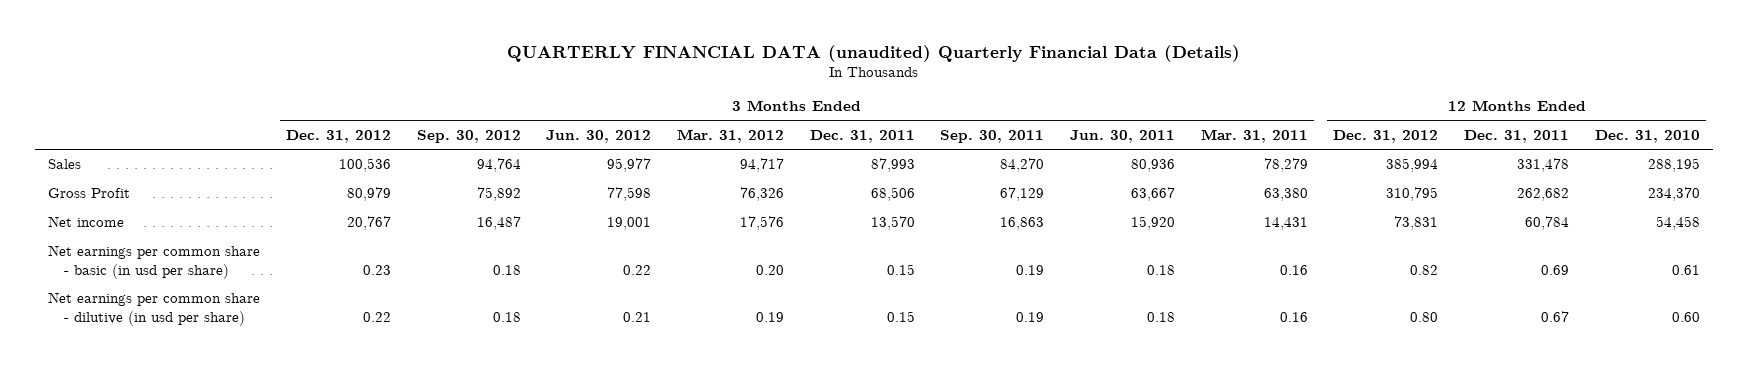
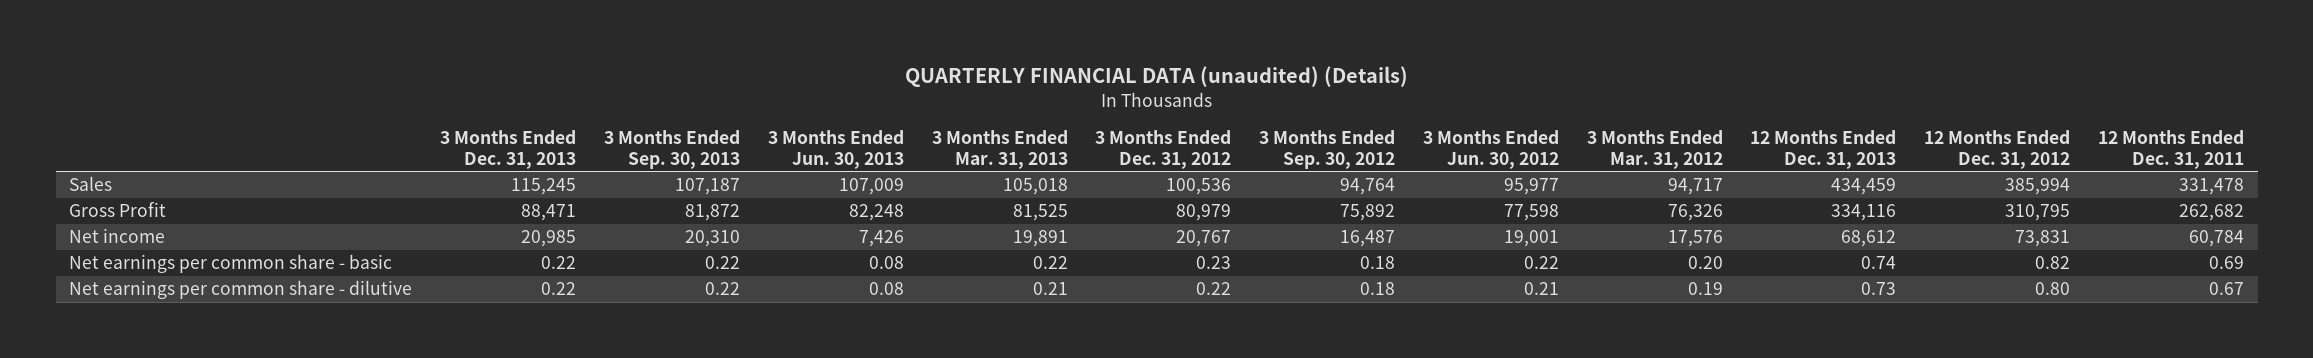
[507,44,1241,62] QUARTERLY FINANCIAL DATA (unaudited) Quarterly Financial Data (Details) -> [904,65,1408,87] QUARTERLY FINANCIAL DATA (unaudited) (Details)
[809,129,915,143] Dec. 31, 2011 -> none
[940,129,1045,143] Sep. 30, 2011 -> none
[1070,129,1176,143] Jun. 30, 2011 -> none
[1200,128,1308,143] Mar. 31, 2011 -> none
[1594,129,1700,143] Dec. 31, 2010 -> none
none -> [440,129,577,169] 3 Months Ended Dec. 31, 2013
none -> [603,129,740,169] 3 Months Ended Sep. 30, 2013
none -> [767,129,904,169] 3 Months Ended Jun. 30, 2013
none -> [931,129,1068,169] 3 Months Ended Mar. 31, 2013
none -> [1750,129,1897,169] 12 Months Ended Dec. 31, 2013
[48,245,261,279] Net earnings per common share - basic (in usd per share) -> [69,254,393,274] Net earnings per common share - basic
[48,292,261,326] Net earnings per common share - dilutive (in usd per share) -> [69,280,413,300] Net earnings per common share - dilutive

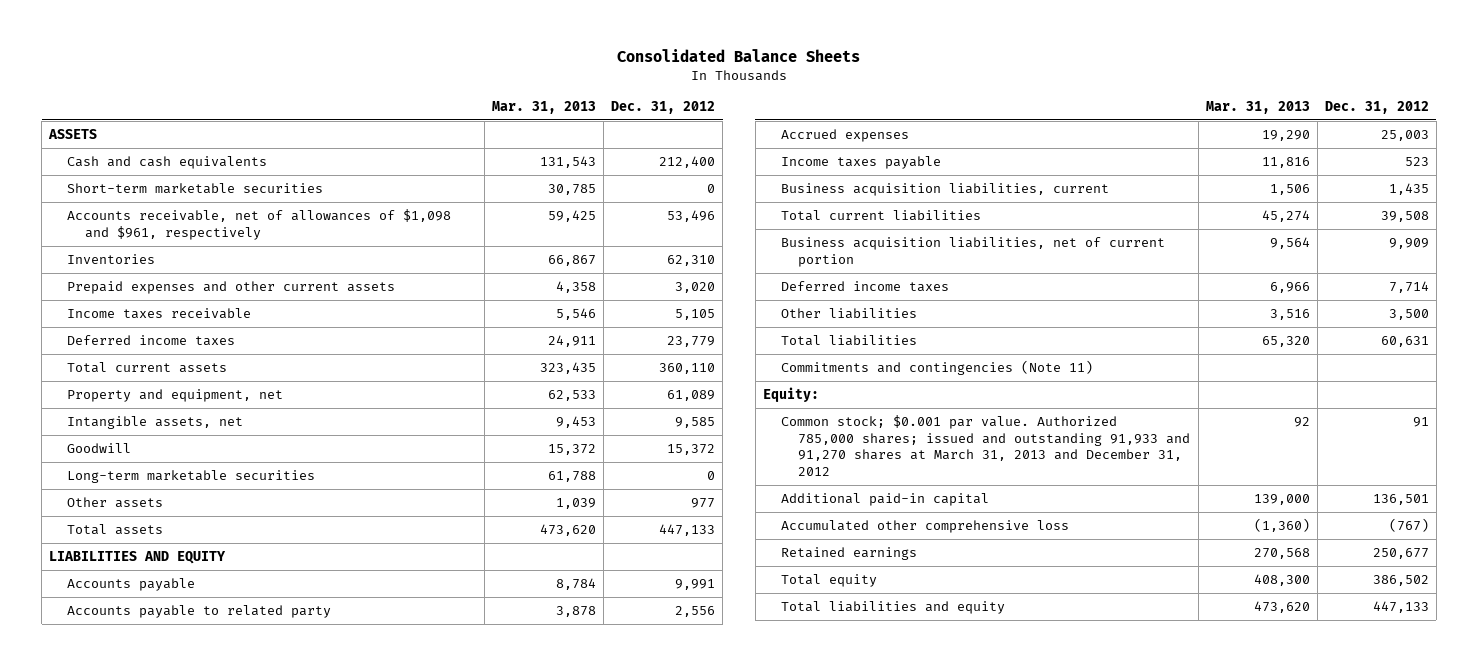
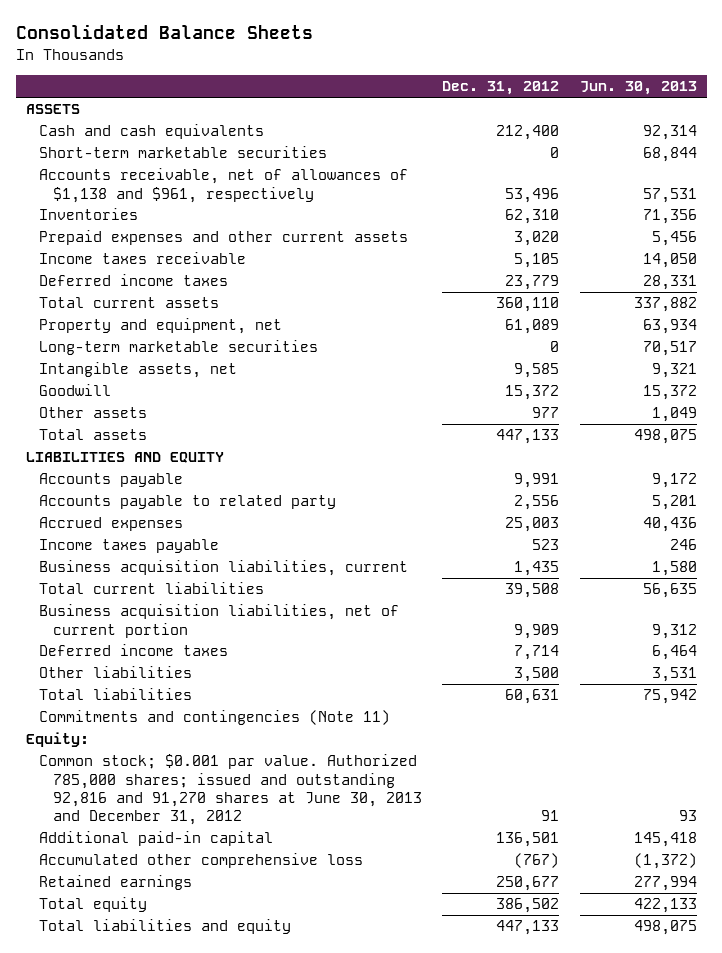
[491,100,596,114] Mar. 31, 2013 -> none
none -> [579,81,697,96] Jun. 30, 2013
[66,208,451,240] Accounts receivable, net of allowances of $1,098 and $961, respectively -> [39,168,409,203] Accounts receivable, net of allowances of $1,138 and $961, respectively
[66,469,315,483] Long-term marketable securities -> [39,340,319,356] Long-term marketable securities
[780,414,1191,477] Common stock; $0.001 par value. Authorized 785,000 shares; issued and outstanding 91,933 and 91,270 shares at March 31, 2013 and December 31, 2012 -> [39,754,423,825] Common stock; $0.001 par value. Authorized 785,000 shares; issued and outstanding 92,816 and 91,270 shares at June 30, 2013 and December 31, 2012

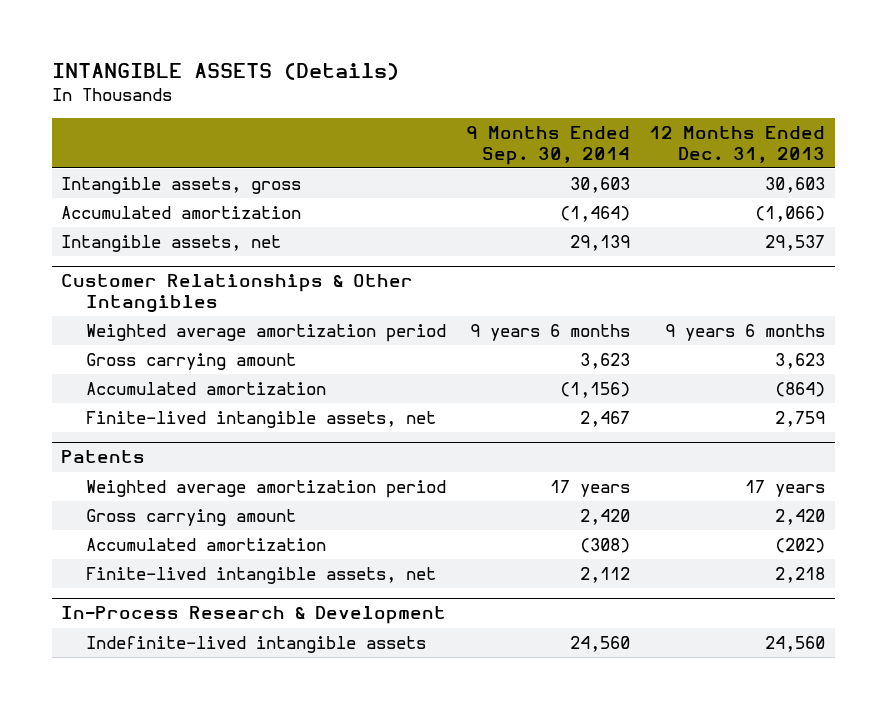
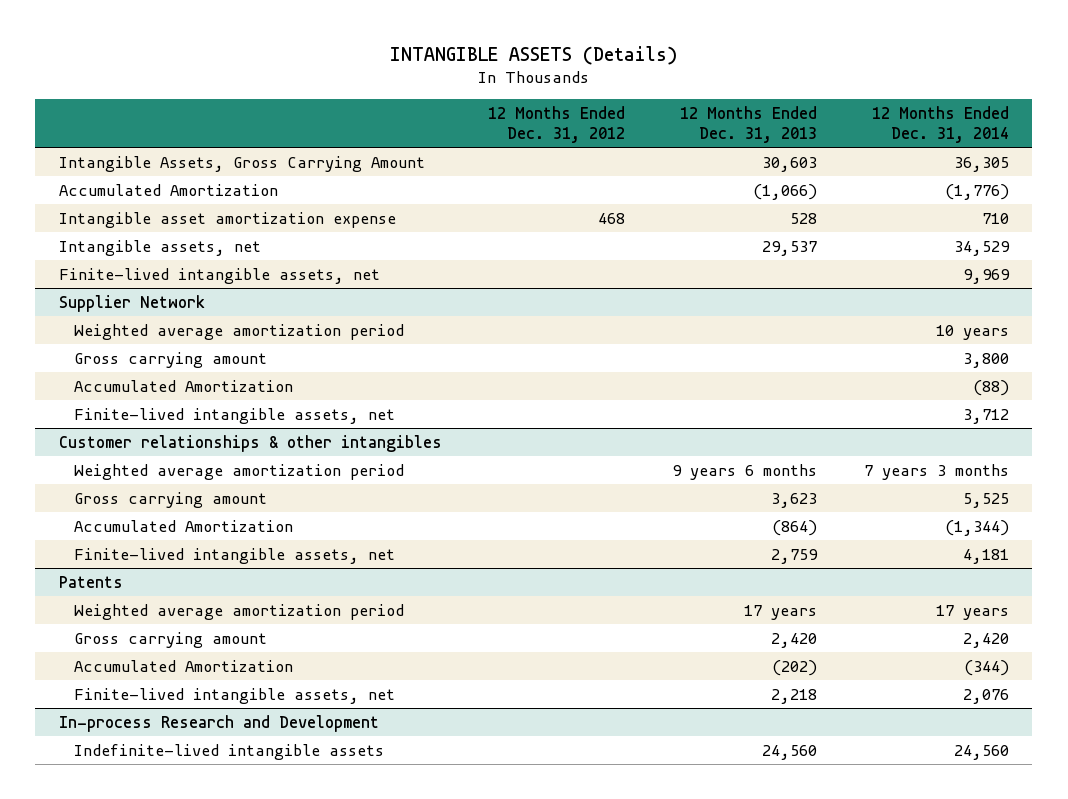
[465,126,630,165] 9 Months Ended Sep. 30, 2014 -> none
none -> [488,106,626,143] 12 Months Ended Dec. 31, 2012
none -> [871,106,1009,143] 12 Months Ended Dec. 31, 2014
[61,177,302,195] Intangible assets, gross -> [58,155,425,172] Intangible Assets, Gross Carrying Amount
[61,206,302,220] Accumulated amortization -> [58,183,278,196] Accumulated Amortization
none -> [58,211,396,228] Intangible asset amortization expense
none -> [58,267,380,284] Finite-lived intangible assets, net
none -> [58,294,205,312] Supplier Network
none -> [73,323,404,340] Weighted average amortization period
none -> [73,351,267,368] Gross carrying amount
none -> [73,379,293,392] Accumulated Amortization
none -> [73,407,395,424] Finite-lived intangible assets, net
[61,274,414,313] Customer Relationships & Other Intangibles -> [58,434,442,452] Customer relationships & other intangibles
[86,382,327,396] Accumulated amortization -> [73,519,293,532] Accumulated Amortization
[86,538,327,552] Accumulated amortization -> [73,659,293,672] Accumulated Amortization
[61,606,447,625] In-Process Research & Development -> [58,714,379,732] In-process Research and Development

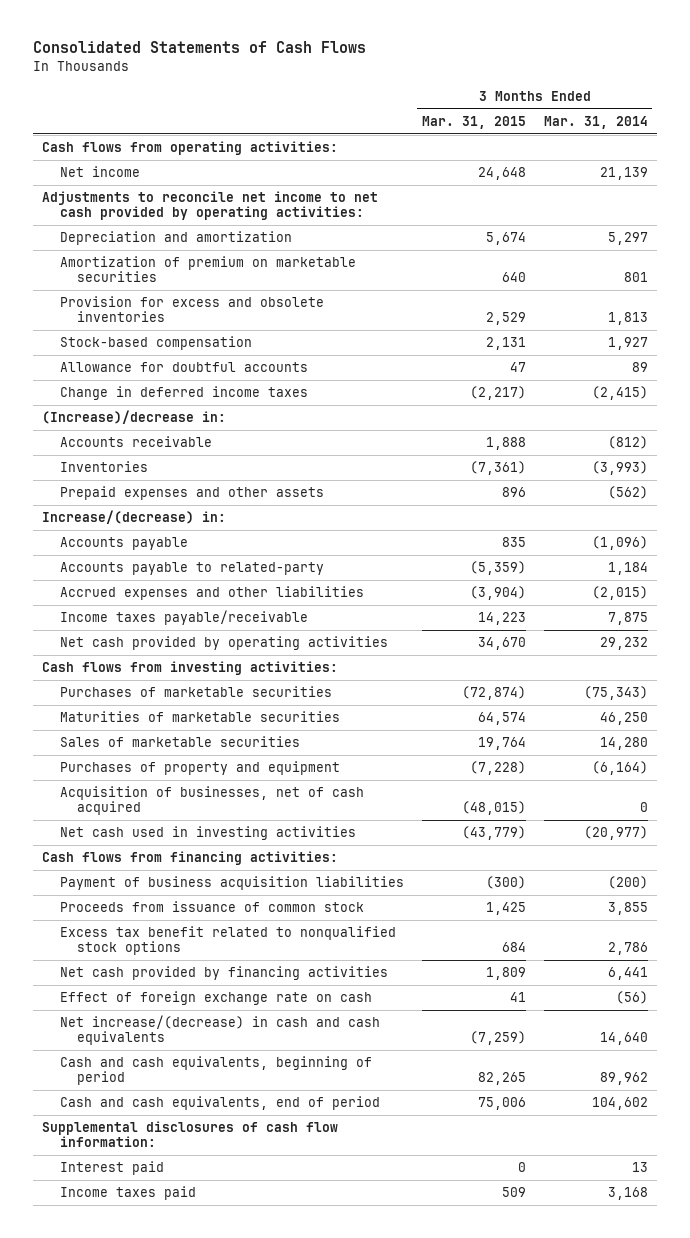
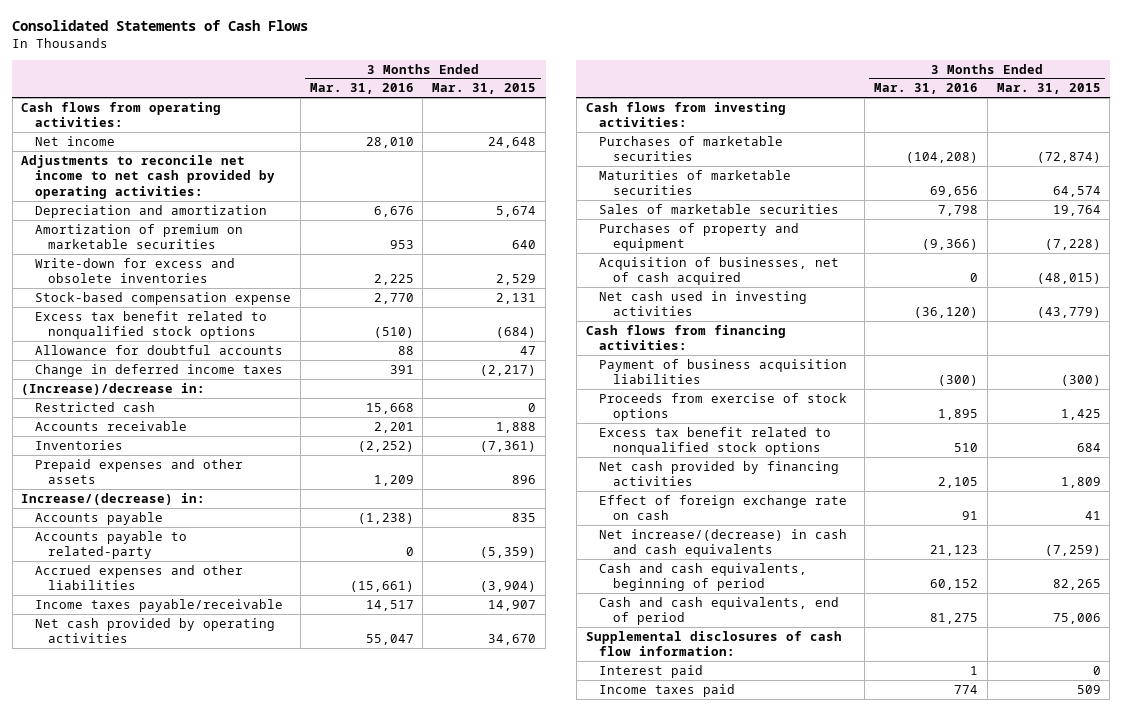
[543,115,648,129] Mar. 31, 2014 -> none
none -> [309,83,414,95] Mar. 31, 2016
[59,296,324,323] Provision for excess and obsolete inventories -> [34,257,235,284] Write-down for excess and obsolete inventories
[59,336,252,351] Stock-based compensation -> [34,291,291,305] Stock-based compensation expense
none -> [34,310,267,340] Excess tax benefit related to nonqualified stock options
none -> [34,401,155,412] Restricted cash
[477,612,526,626] 14,223 -> [488,599,537,611] 14,907
[59,901,364,913] Proceeds from issuance of common stock -> [599,392,848,422] Proceeds from exercise of stock options

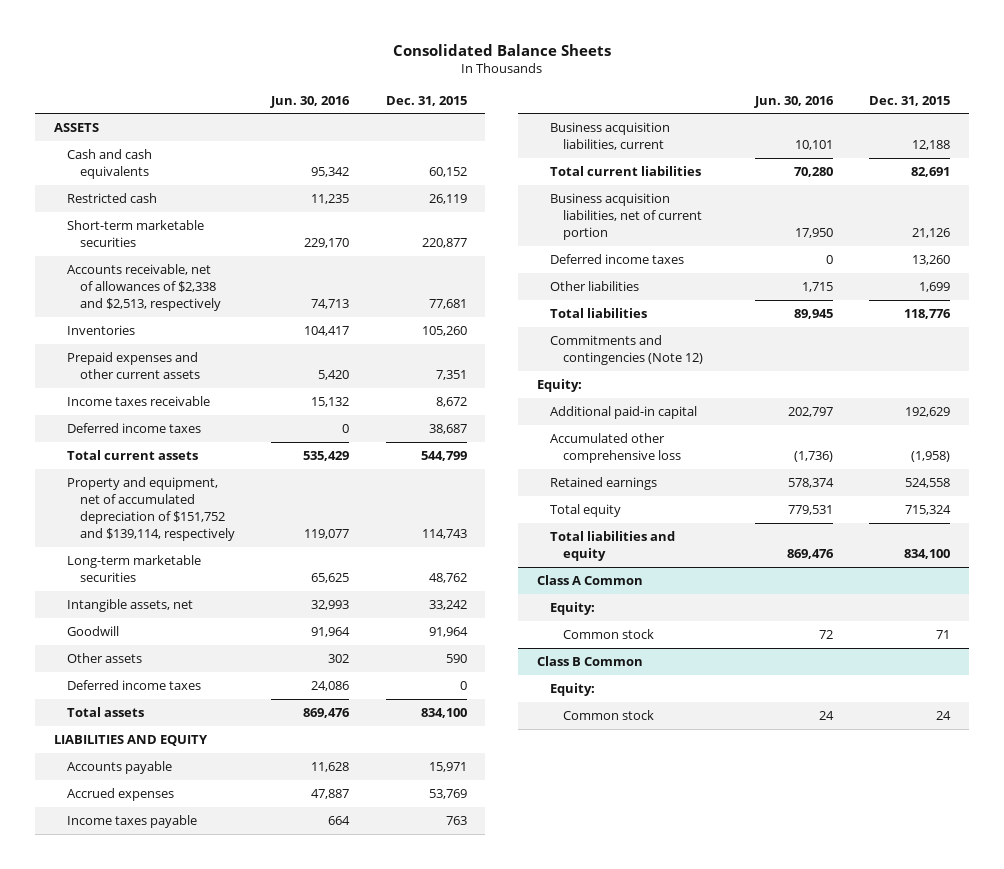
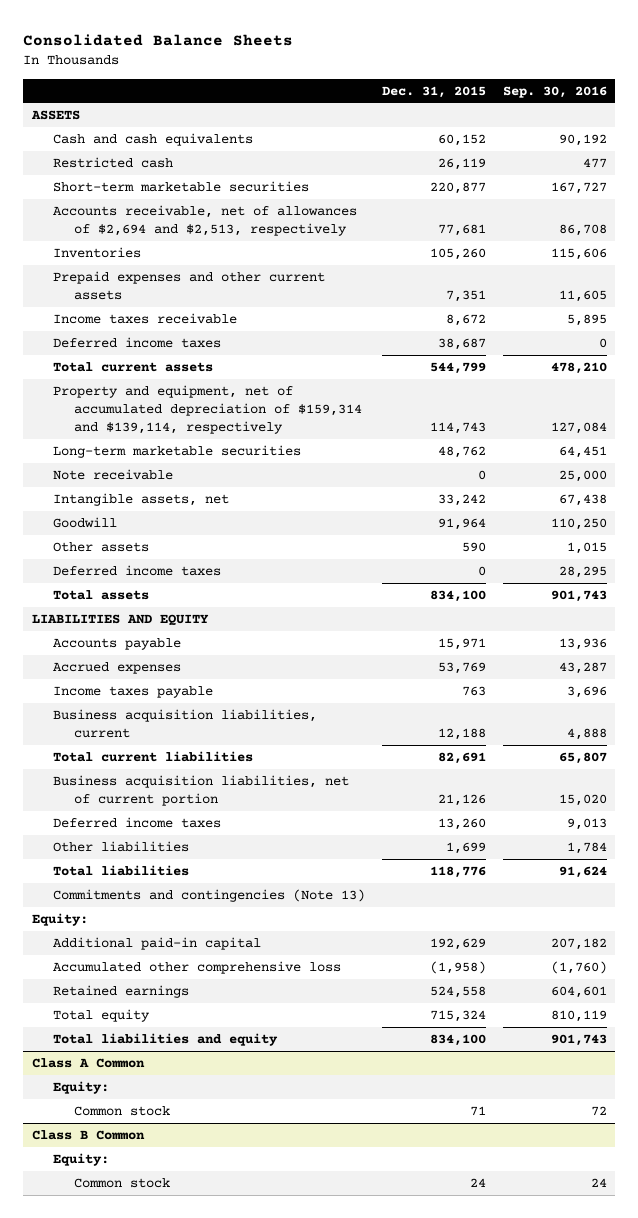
[270,95,351,108] Jun. 30, 2016 -> none
none -> [502,85,607,98] Sep. 30, 2016
[66,264,221,312] Accounts receivable, net of allowances of $2,338 and $2,513, respectively -> [52,205,357,236] Accounts receivable, net of allowances of $2,694 and $2,513, respectively
[66,477,235,542] Property and equipment, net of accumulated depreciation of $151,752 and $139,114, respectively -> [52,385,362,434] Property and equipment, net of accumulated depreciation of $159,314 and $139,114, respectively
none -> [52,469,173,481] Note receivable
[549,335,703,366] Commitments and contingencies (Note 12) -> [52,889,365,903] Commitments and contingencies (Note 13)

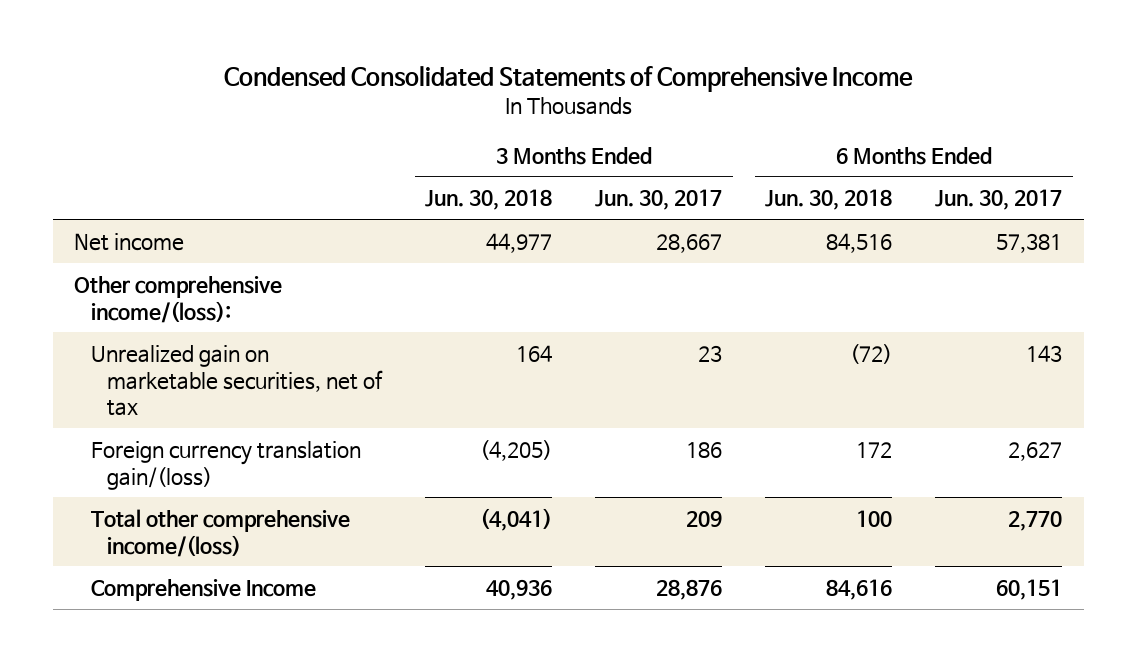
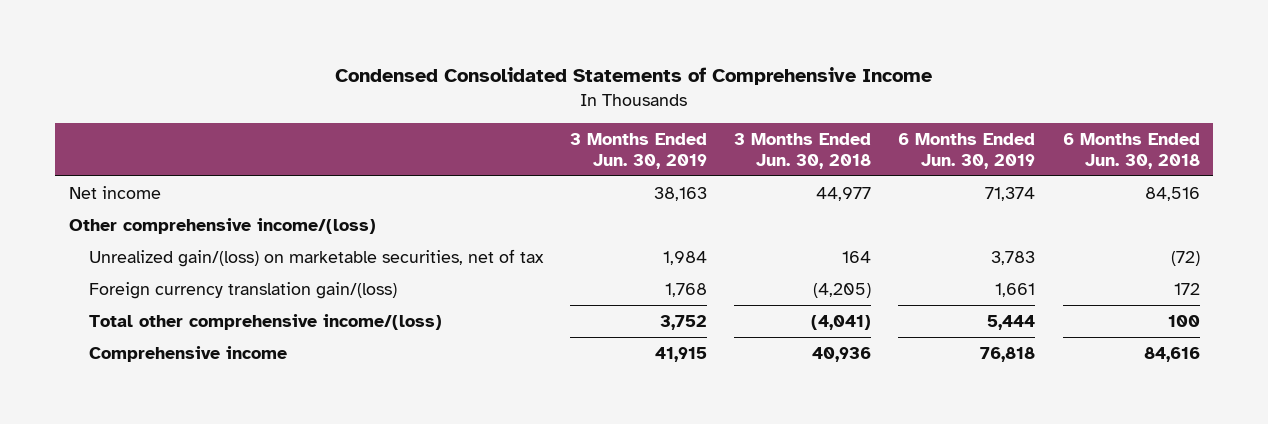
[595,189,723,211] Jun. 30, 2017 -> none
[935,189,1063,211] Jun. 30, 2017 -> none
none -> [569,133,707,169] 3 Months Ended Jun. 30, 2019
none -> [898,133,1036,169] 6 Months Ended Jun. 30, 2019
[74,275,283,323] Other comprehensive income/(loss): -> [68,218,376,235] Other comprehensive income/(loss)
[90,344,384,417] Unrealized gain on marketable securities, net of tax -> [88,249,544,268] Unrealized gain/(loss) on marketable securities, net of tax
[90,578,316,601] Comprehensive Income -> [88,346,287,363] Comprehensive income

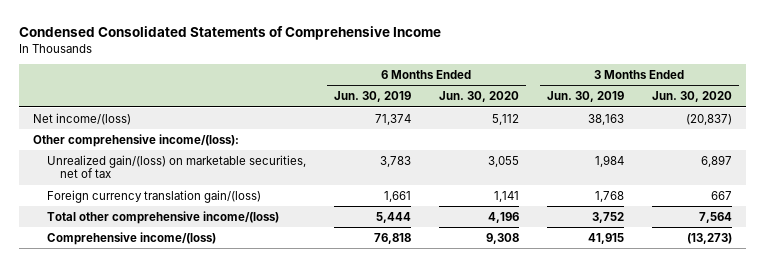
[734,133,872,169] 3 Months Ended Jun. 30, 2018 -> none
[1062,133,1200,169] 6 Months Ended Jun. 30, 2018 -> none
none -> [438,91,519,103] Jun. 30, 2020
none -> [651,91,732,103] Jun. 30, 2020
[68,186,161,200] Net income -> [33,112,132,125] Net income/(loss)
[68,218,376,235] Other comprehensive income/(loss) -> [33,133,240,147] Other comprehensive income/(loss):
[88,346,287,363] Comprehensive income -> [46,231,216,245] Comprehensive income/(loss)

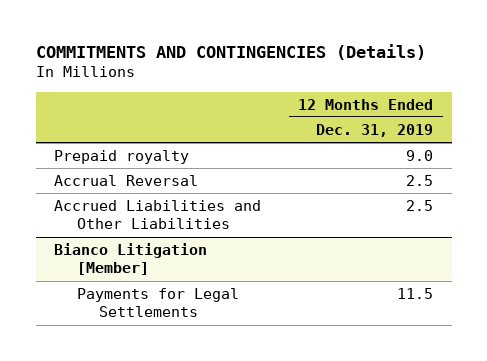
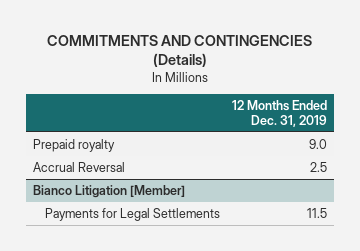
[54,199,262,230] Accrued Liabilities and Other Liabilities -> none

